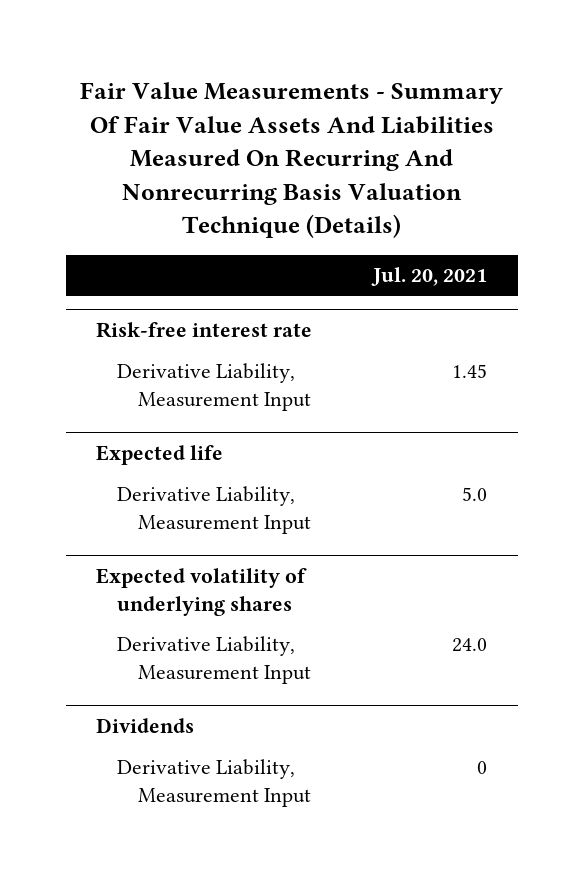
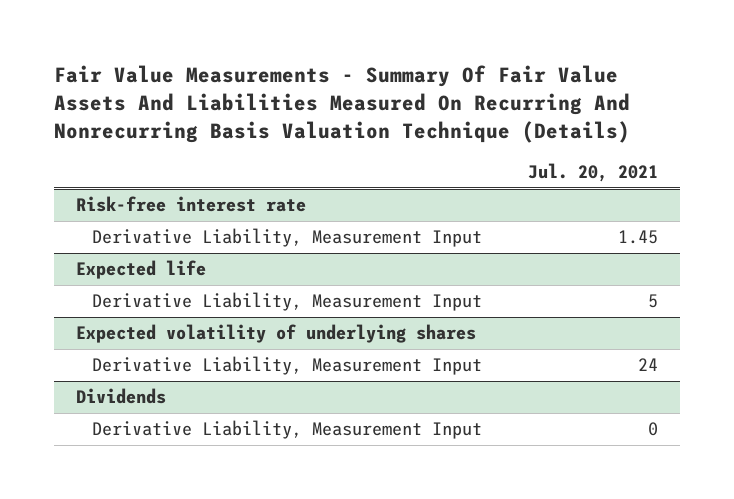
[462,487,488,502] 5.0 -> [647,294,658,309] 5
[452,638,488,653] 24.0 -> [637,358,658,372] 24

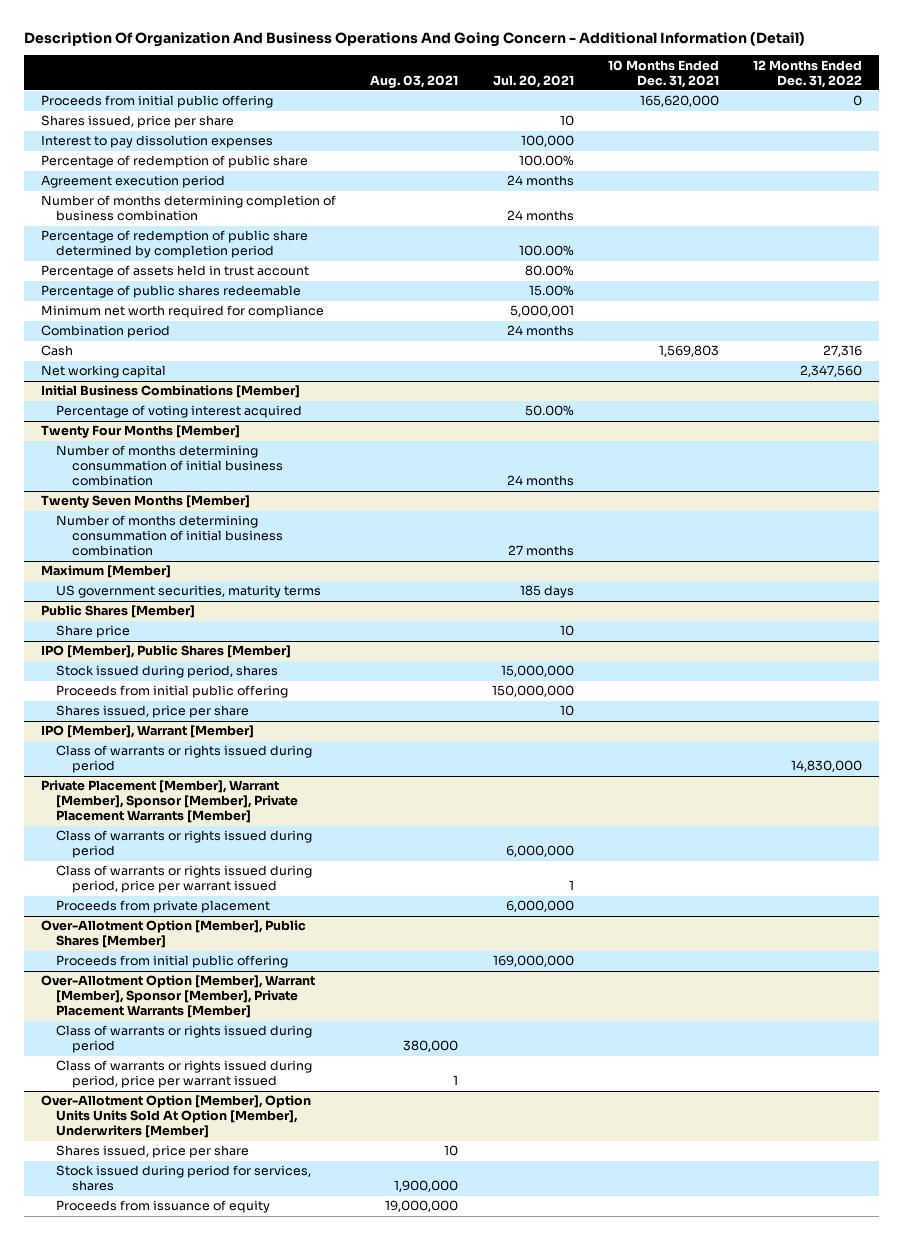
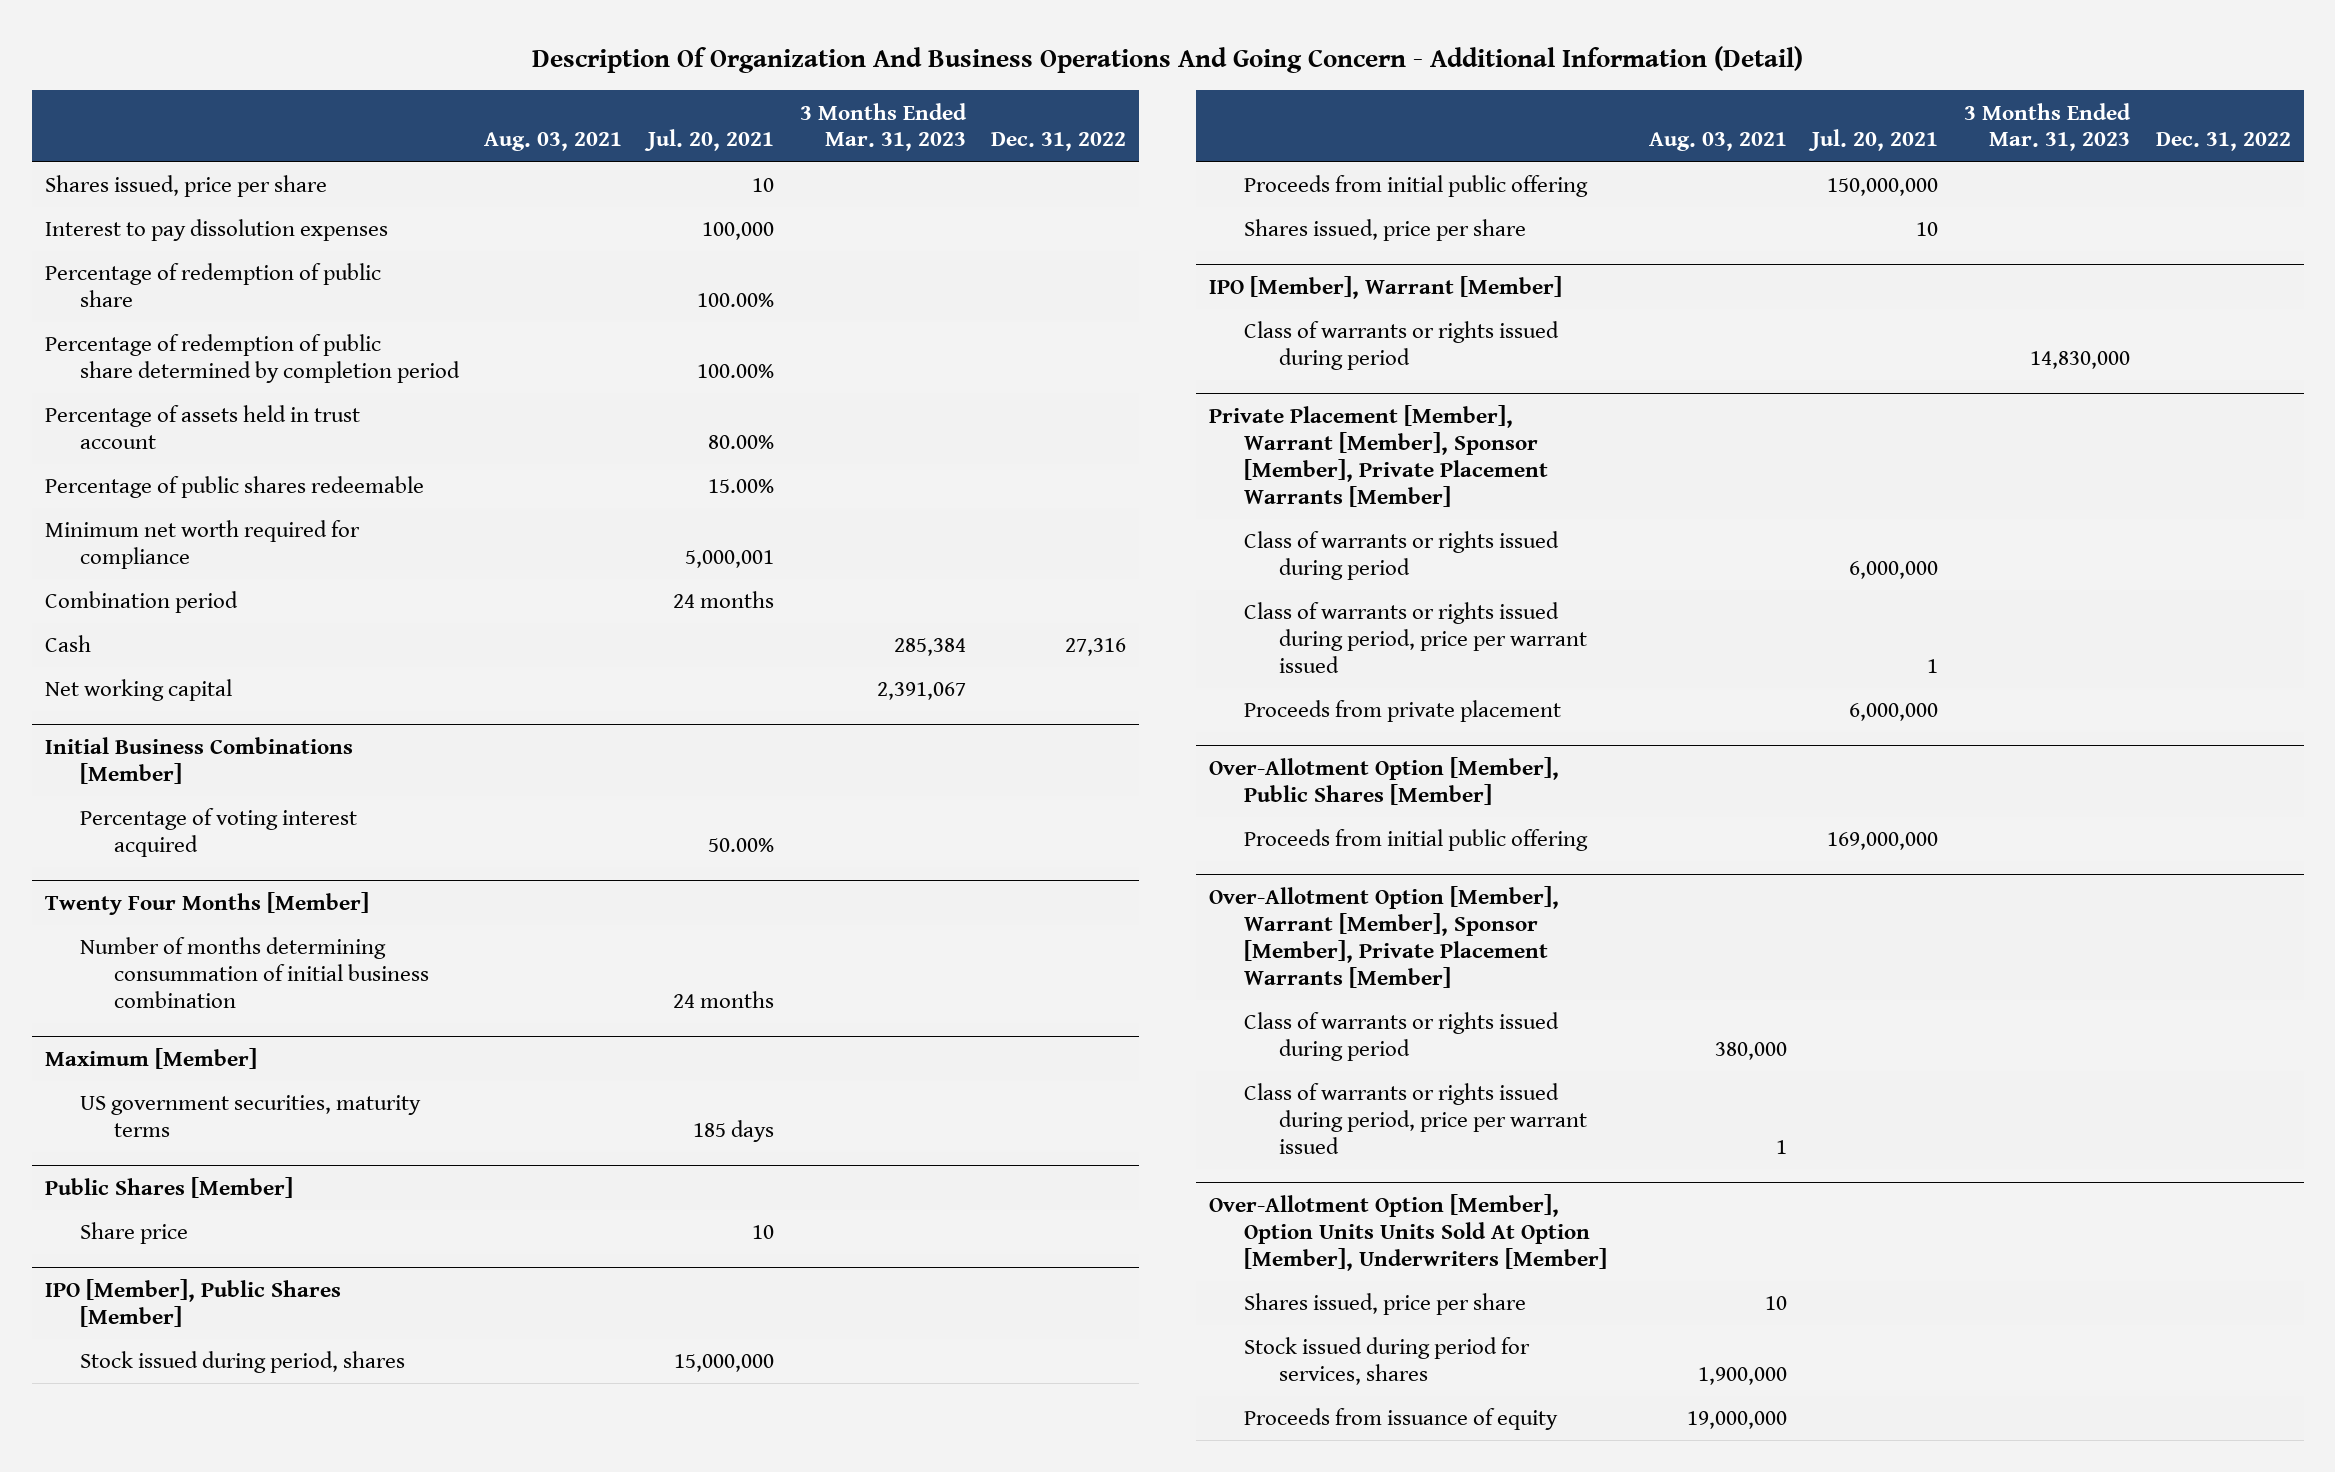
[608,59,720,88] 10 Months Ended Dec. 31, 2021 -> none
[753,59,863,88] 12 Months Ended Dec. 31, 2022 -> none
none -> [799,102,967,152] 3 Months Ended Mar. 31, 2023
none -> [991,132,1127,152] Dec. 31, 2022
[40,95,273,109] Proceeds from initial public offering -> none
[40,175,225,189] Agreement execution period -> none
[40,195,336,222] Number of months determining completion of business combination -> none
[40,495,250,509] Twenty Seven Months [Member] -> none
[56,515,283,557] Number of months determining consummation of initial business combination -> none

